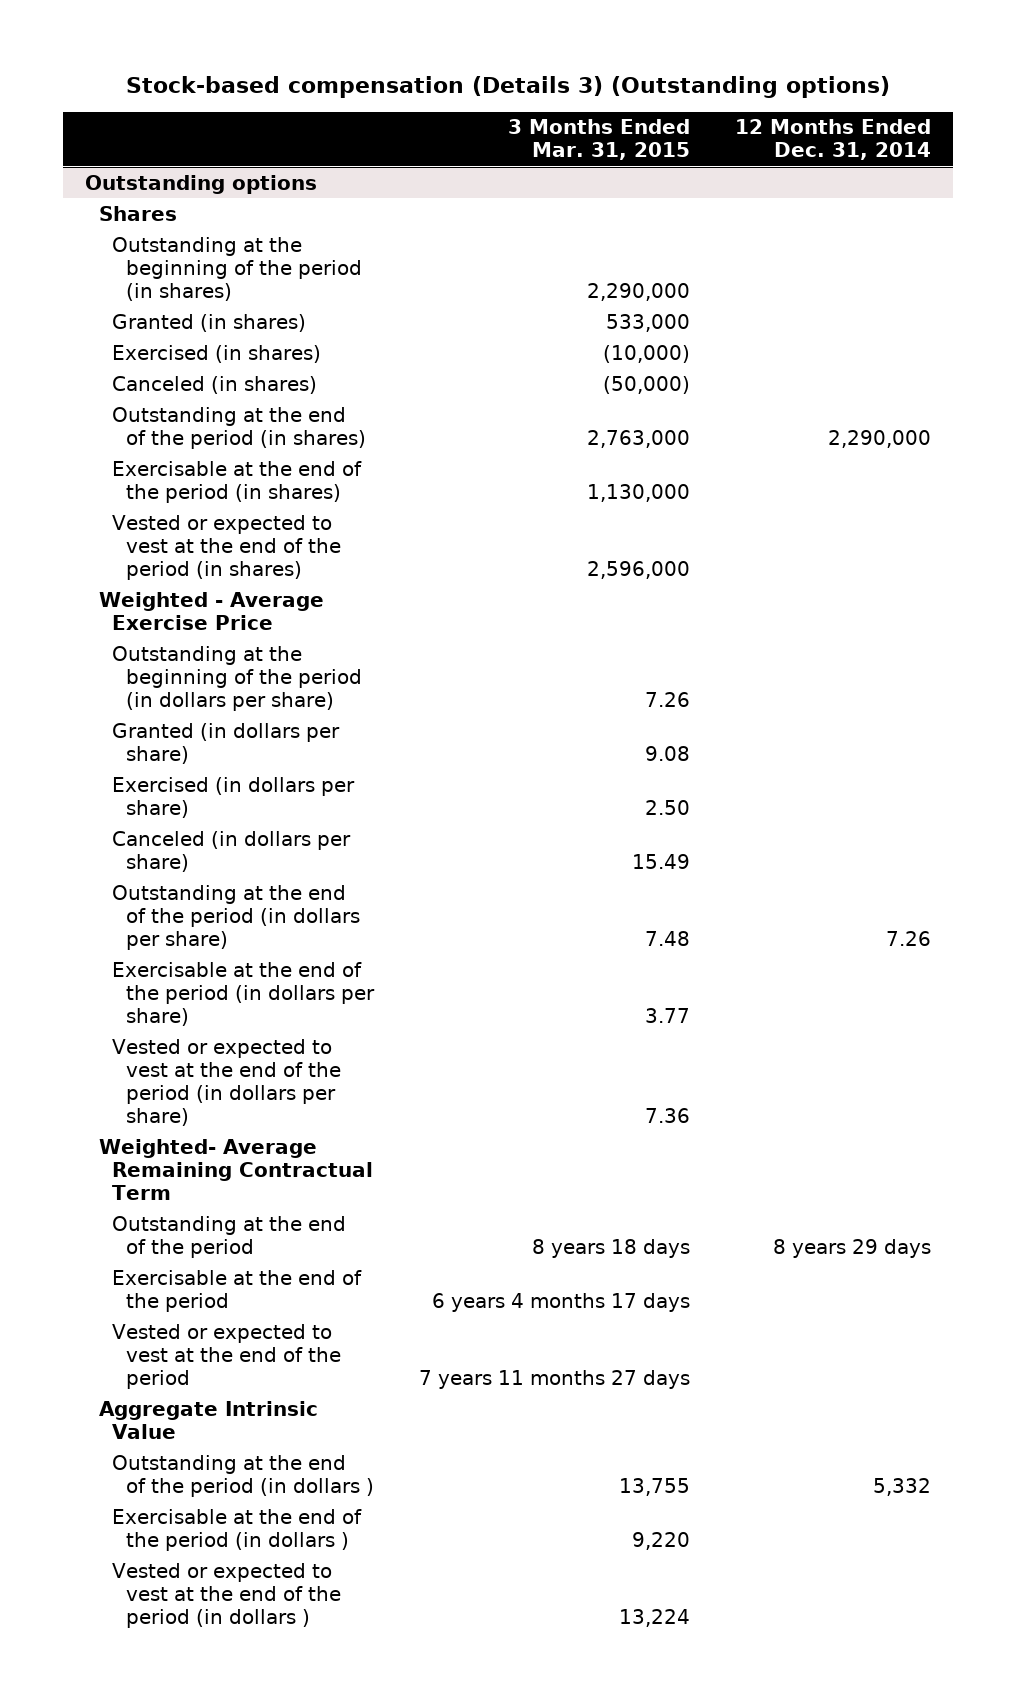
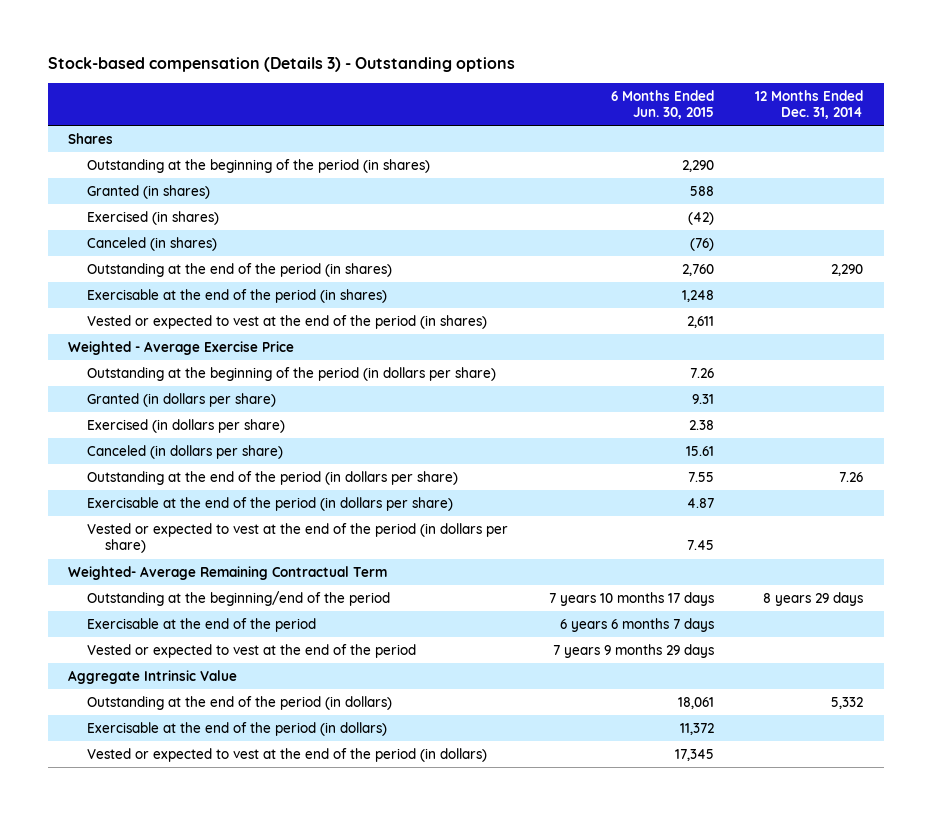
[125,75,890,98] Stock-based compensation (Details 3) (Outstanding options) -> [47,56,515,72] Stock-based compensation (Details 3) - Outstanding options
[507,119,690,161] 3 Months Ended Mar. 31, 2015 -> none
none -> [610,89,714,120] 6 Months Ended Jun. 30, 2015
[84,174,317,194] Outstanding options -> none
[827,429,931,448] 2,290,000 -> [831,264,864,277] 2,290
[112,1215,347,1258] Outstanding at the end of the period -> [86,591,390,607] Outstanding at the beginning/end of the period
[112,1454,375,1497] Outstanding at the end of the period (in dollars ) -> [86,696,392,711] Outstanding at the end of the period (in dollars)
[112,1508,363,1551] Exercisable at the end of the period (in dollars ) -> [86,722,387,737] Exercisable at the end of the period (in dollars)
[112,1562,342,1628] Vested or expected to vest at the end of the period (in dollars ) -> [86,748,487,763] Vested or expected to vest at the end of the period (in dollars)

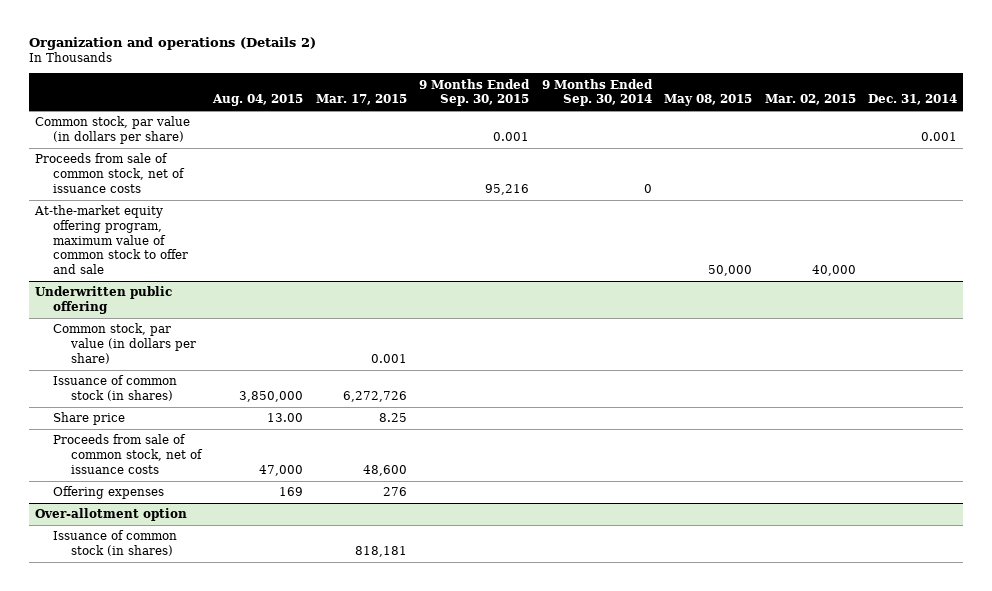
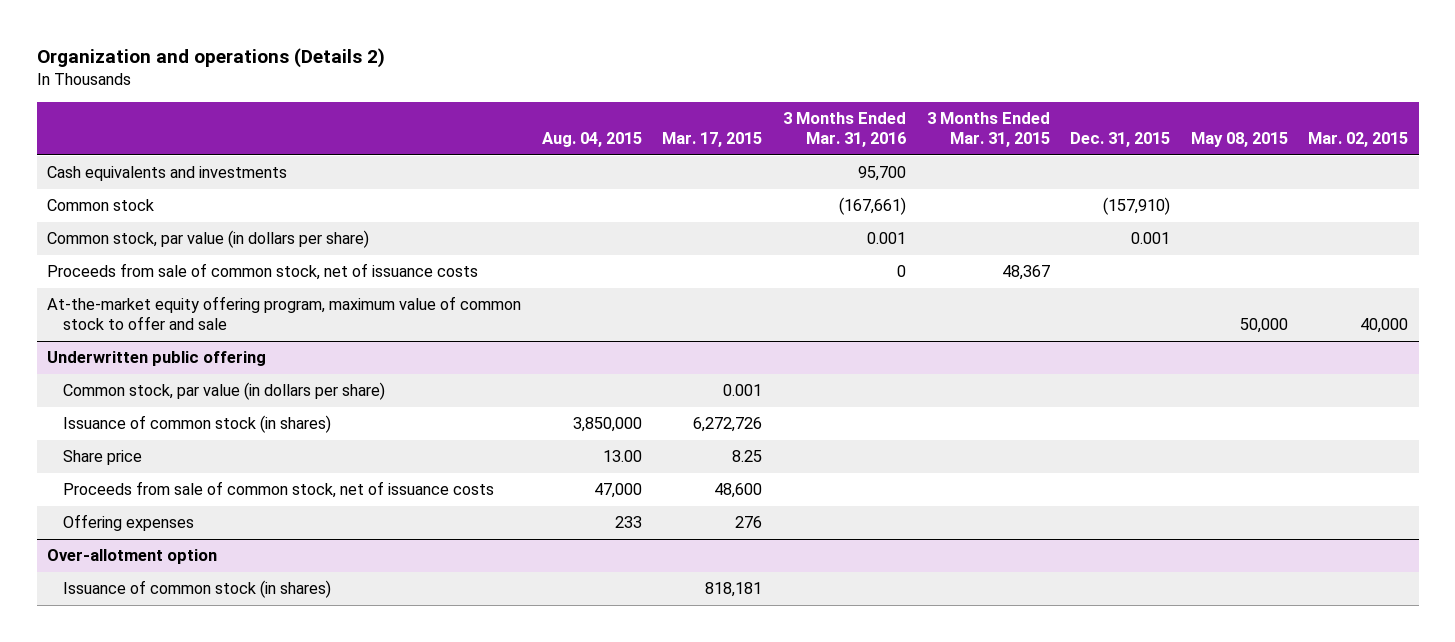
[419,78,531,107] 9 Months Ended Sep. 30, 2015 -> none
[541,78,653,107] 9 Months Ended Sep. 30, 2014 -> none
[868,94,958,106] Dec. 31, 2014 -> none
none -> [782,112,906,148] 3 Months Ended Mar. 31, 2016
none -> [926,112,1050,148] 3 Months Ended Mar. 31, 2015
none -> [1070,132,1171,148] Dec. 31, 2015
none -> [46,166,287,182] Cash equivalents and investments
none -> [46,199,154,212] Common stock
[279,487,304,497] 169 -> [614,516,642,529] 233

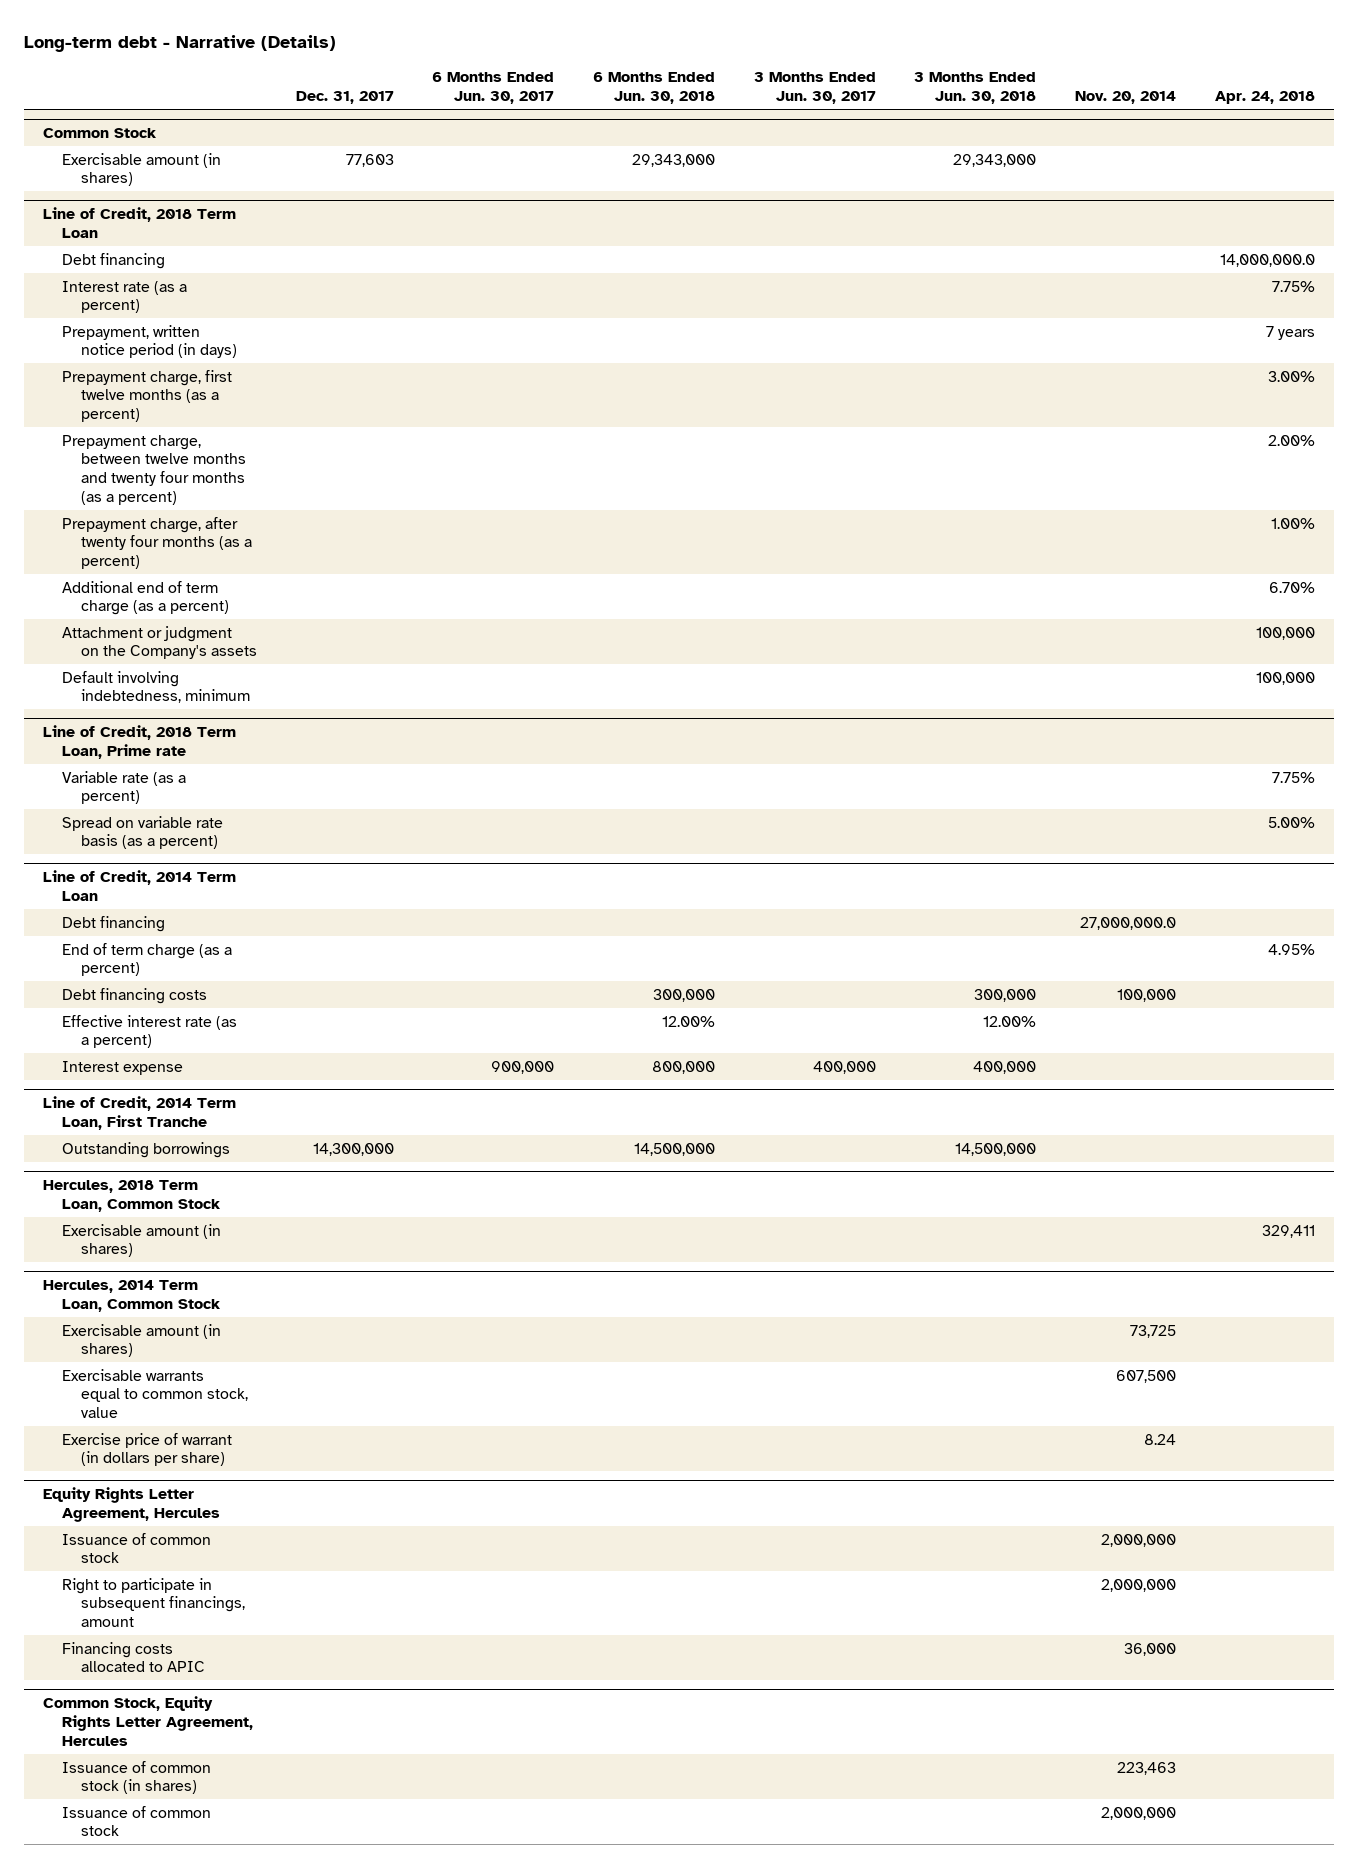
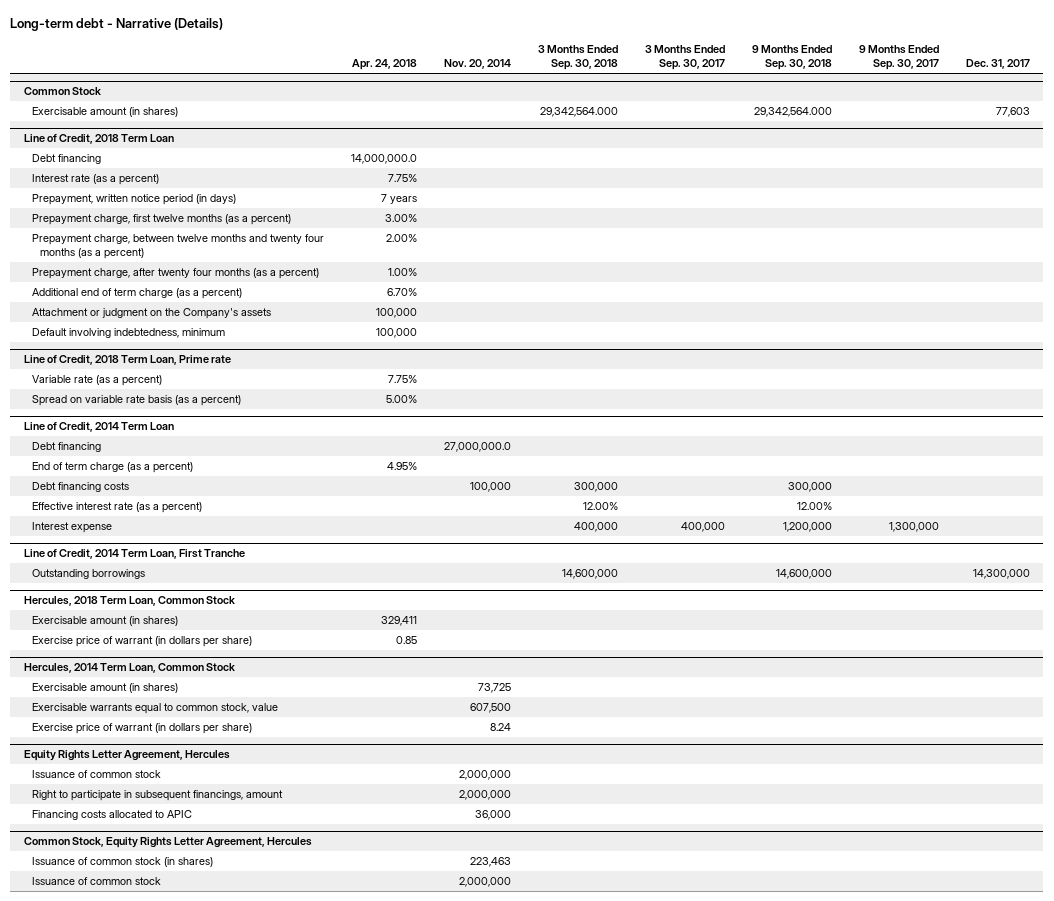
[432,72,555,105] 6 Months Ended Jun. 30, 2017 -> none
[593,72,716,105] 6 Months Ended Jun. 30, 2018 -> none
[753,72,876,105] 3 Months Ended Jun. 30, 2017 -> none
[914,72,1037,105] 3 Months Ended Jun. 30, 2018 -> none
none -> [537,45,618,71] 3 Months Ended Sep. 30, 2018
none -> [644,45,725,71] 3 Months Ended Sep. 30, 2017
none -> [751,45,832,71] 9 Months Ended Sep. 30, 2018
none -> [858,45,939,71] 9 Months Ended Sep. 30, 2017
none -> [31,636,252,648] Exercise price of warrant (in dollars per share)

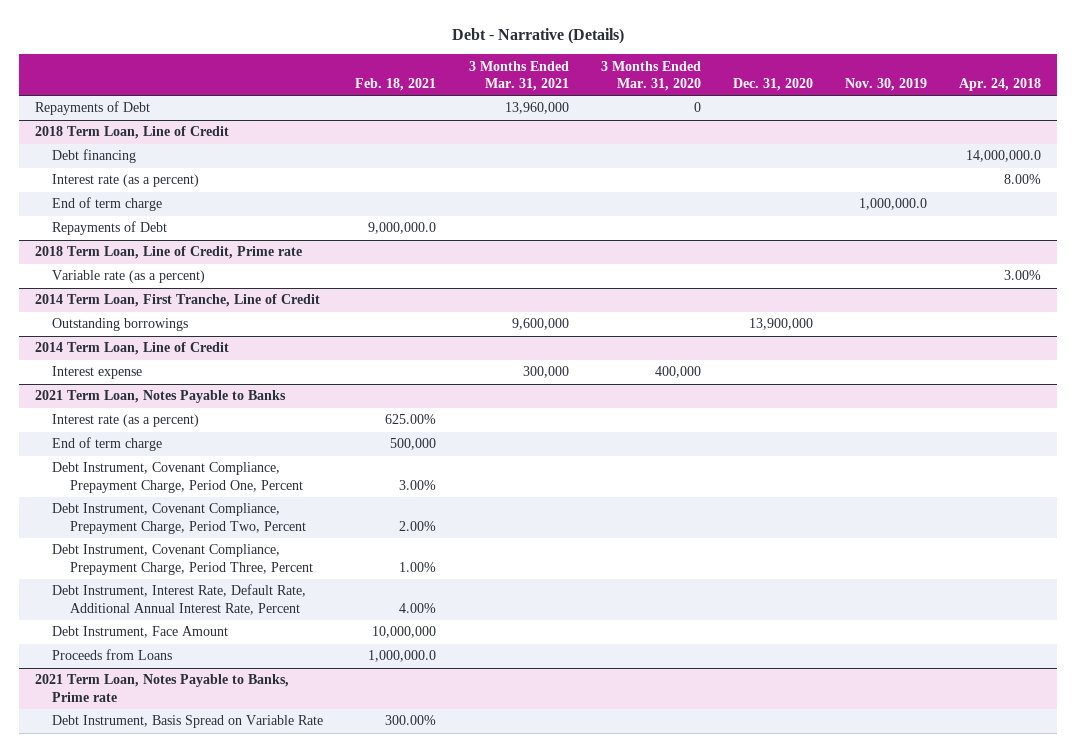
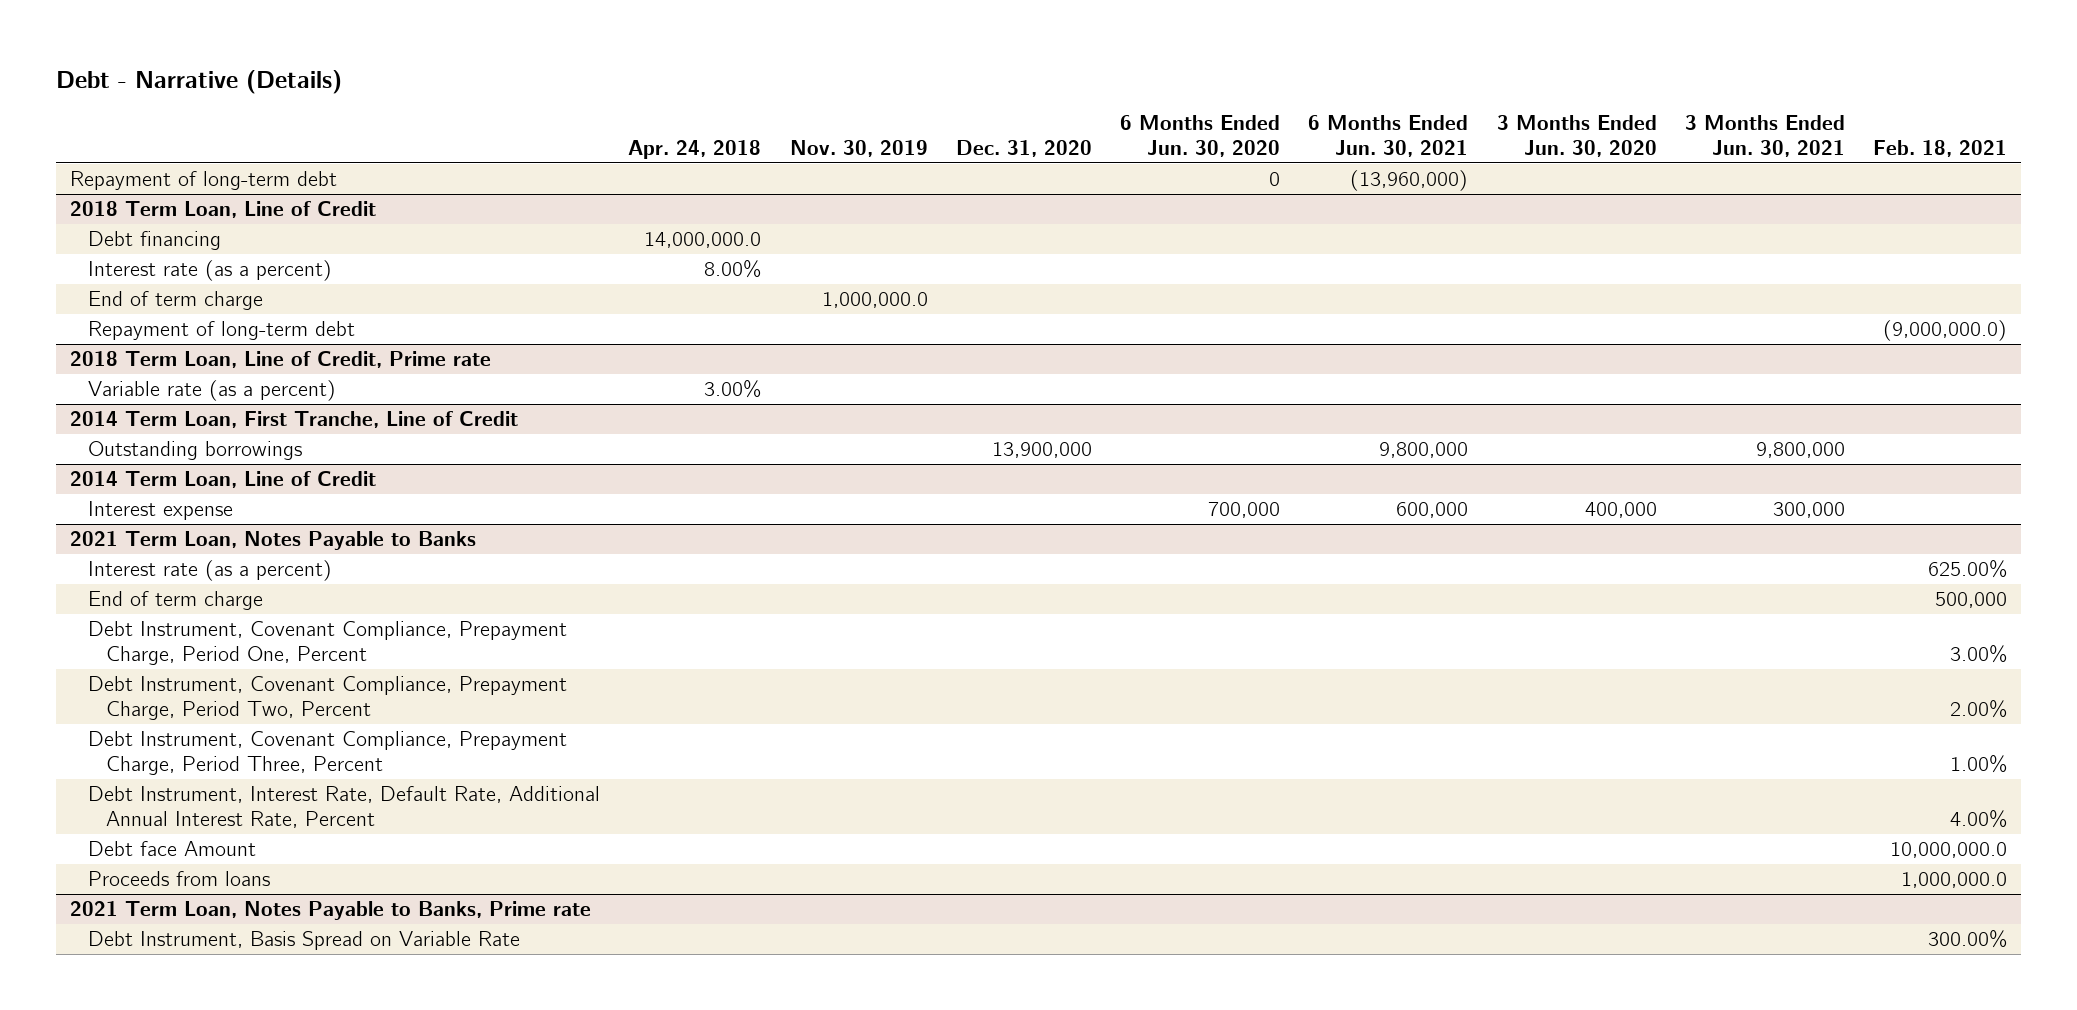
[468,60,569,92] 3 Months Ended Mar. 31, 2021 -> none
[600,60,701,92] 3 Months Ended Mar. 31, 2020 -> none
none -> [1120,115,1281,157] 6 Months Ended Jun. 30, 2020
none -> [1308,115,1469,157] 6 Months Ended Jun. 30, 2021
none -> [1496,115,1657,157] 3 Months Ended Jun. 30, 2020
none -> [1684,115,1845,157] 3 Months Ended Jun. 30, 2021
[34,101,150,116] Repayments of Debt -> [69,171,337,191] Repayment of long-term debt
[52,221,168,236] Repayments of Debt -> [88,321,356,341] Repayment of long-term debt
[368,222,437,235] 9,000,000.0 -> [1883,320,2008,342] (9,000,000.0)
[52,626,229,639] Debt Instrument, Face Amount -> [88,841,257,857] Debt face Amount
[372,626,437,639] 10,000,000 -> [1890,842,2008,859] 10,000,000.0
[52,649,173,661] Proceeds from Loans -> [88,871,271,887] Proceeds from loans

